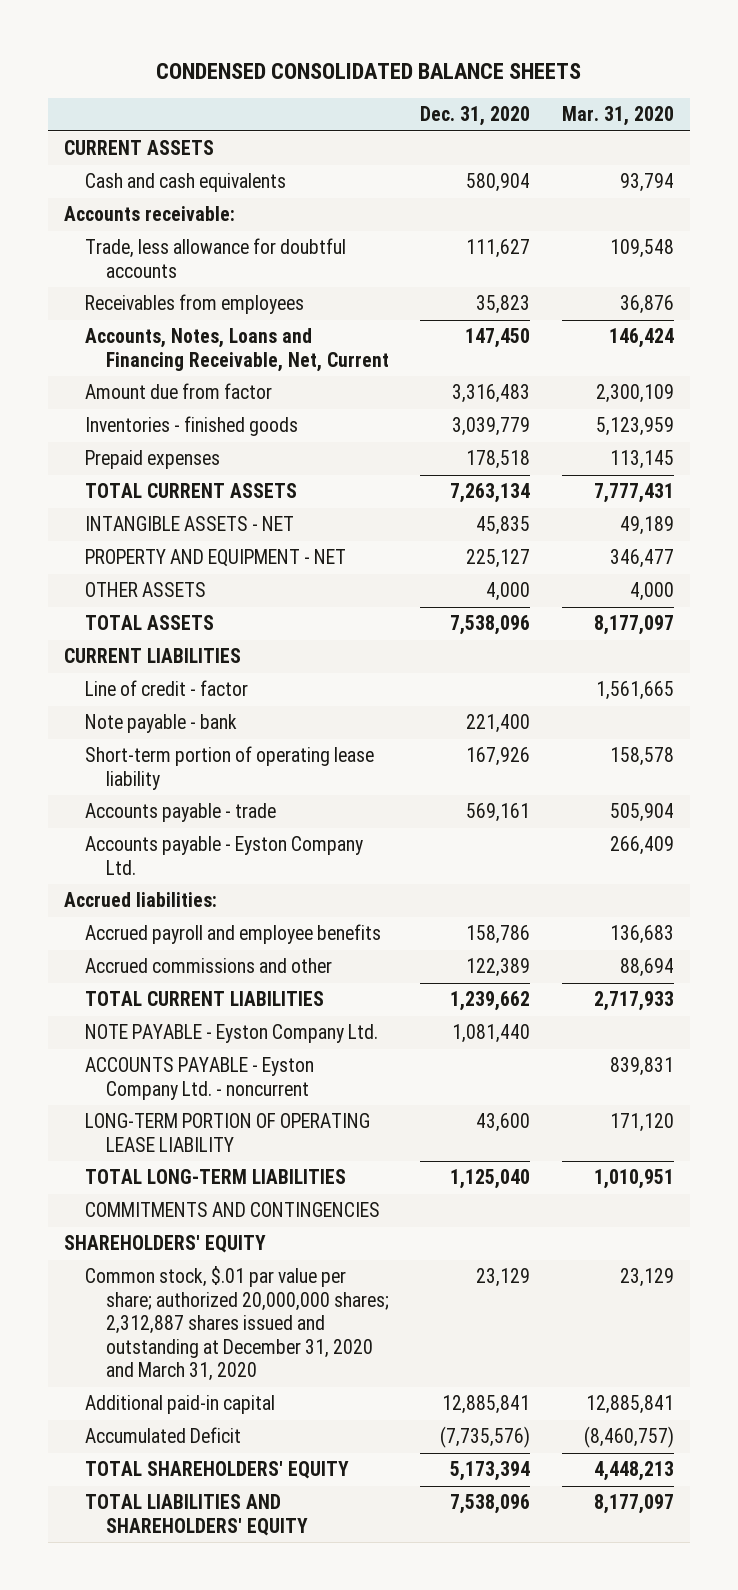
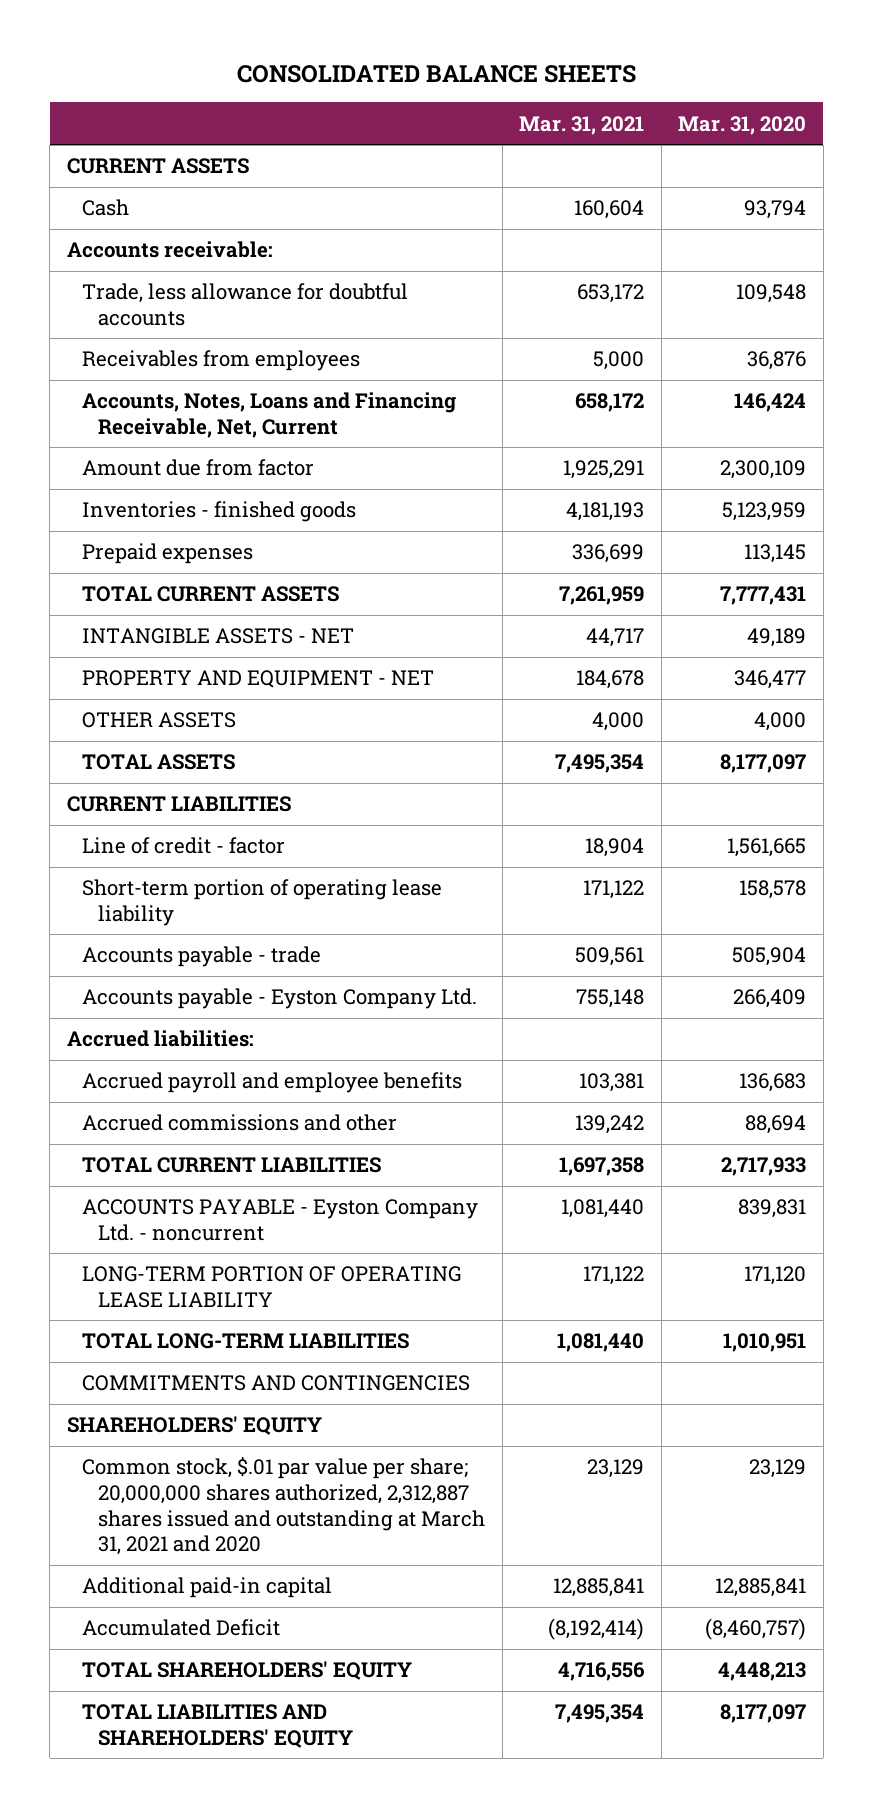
[156,62,582,79] CONDENSED CONSOLIDATED BALANCE SHEETS -> [236,64,636,83] CONSOLIDATED BALANCE SHEETS
[420,106,531,127] Dec. 31, 2020 -> none
none -> [519,115,645,135] Mar. 31, 2021
[84,173,286,193] Cash and cash equivalents -> [82,199,130,217] Cash
[84,714,237,734] Note payable - bank -> none
[84,1024,378,1044] NOTE PAYABLE - Eyston Company Ltd. -> none
[84,1266,389,1382] Common stock, $.01 par value per share; authorized 20,000,000 shares; 2,312,887 shares issued and outstanding at December 31, 2020 and March 31, 2020 -> [82,1457,486,1556] Common stock, $.01 par value per share; 20,000,000 shares authorized, 2,312,887 shares issued and outstanding at March 31, 2021 and 2020

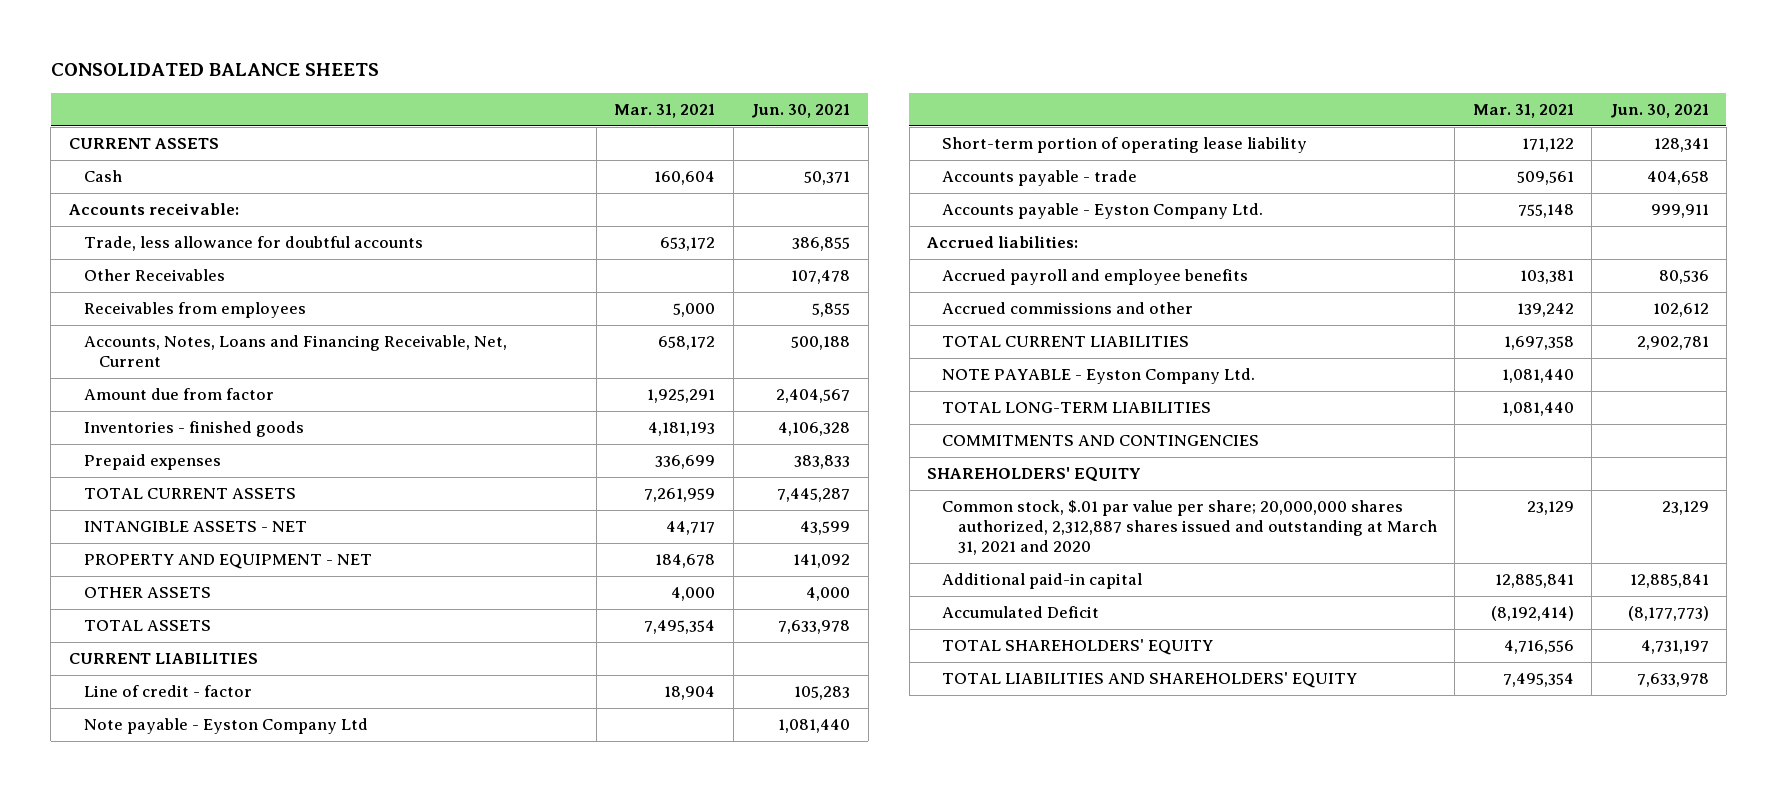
[678,115,807,135] Mar. 31, 2020 -> none
none -> [751,103,851,118] Jun. 30, 2021
none -> [84,269,226,282] Other Receivables
none -> [84,718,369,735] Note payable - Eyston Company Ltd
[82,1266,462,1308] LONG-TERM PORTION OF OPERATING LEASE LIABILITY -> none
[82,1199,479,1241] ACCOUNTS PAYABLE - Eyston Company Ltd. - noncurrent -> [942,368,1256,385] NOTE PAYABLE - Eyston Company Ltd.

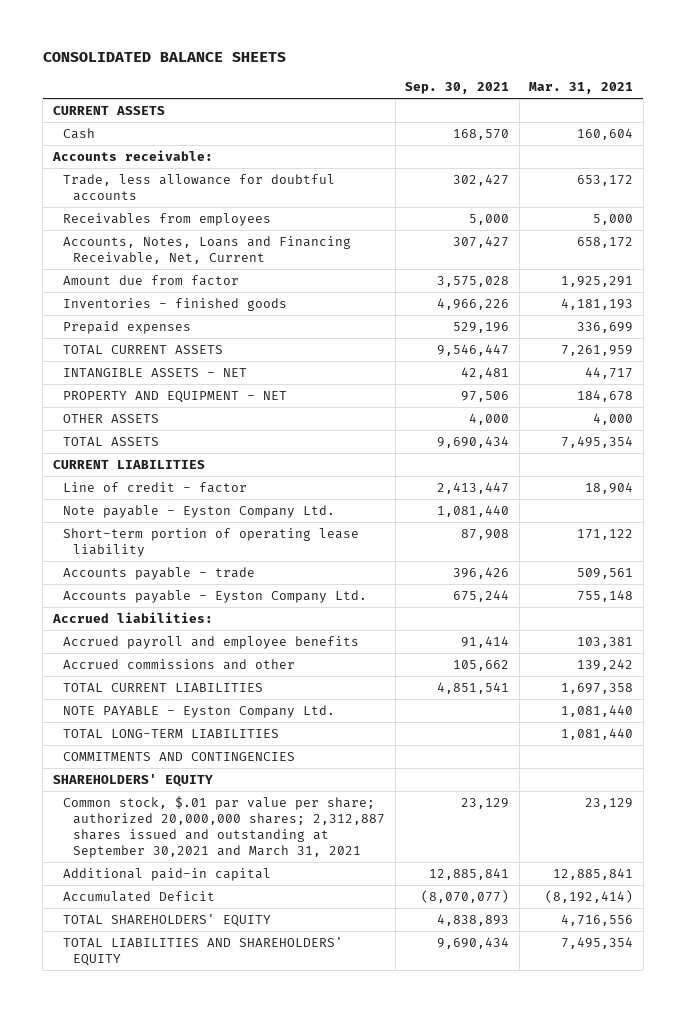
[751,103,851,118] Jun. 30, 2021 -> none
none -> [405,82,510,95] Sep. 30, 2021
[84,269,226,282] Other Receivables -> none
[84,718,369,735] Note payable - Eyston Company Ltd -> [63,505,336,519] Note payable - Eyston Company Ltd.
[942,500,1437,556] Common stock, $.01 par value per share; 20,000,000 shares authorized, 2,312,887 shares issued and outstanding at March 31, 2021 and 2020 -> [63,796,386,859] Common stock, $.01 par value per share; authorized 20,000,000 shares; 2,312,887 shares issued and outstanding at September 30,2021 and March 31, 2021

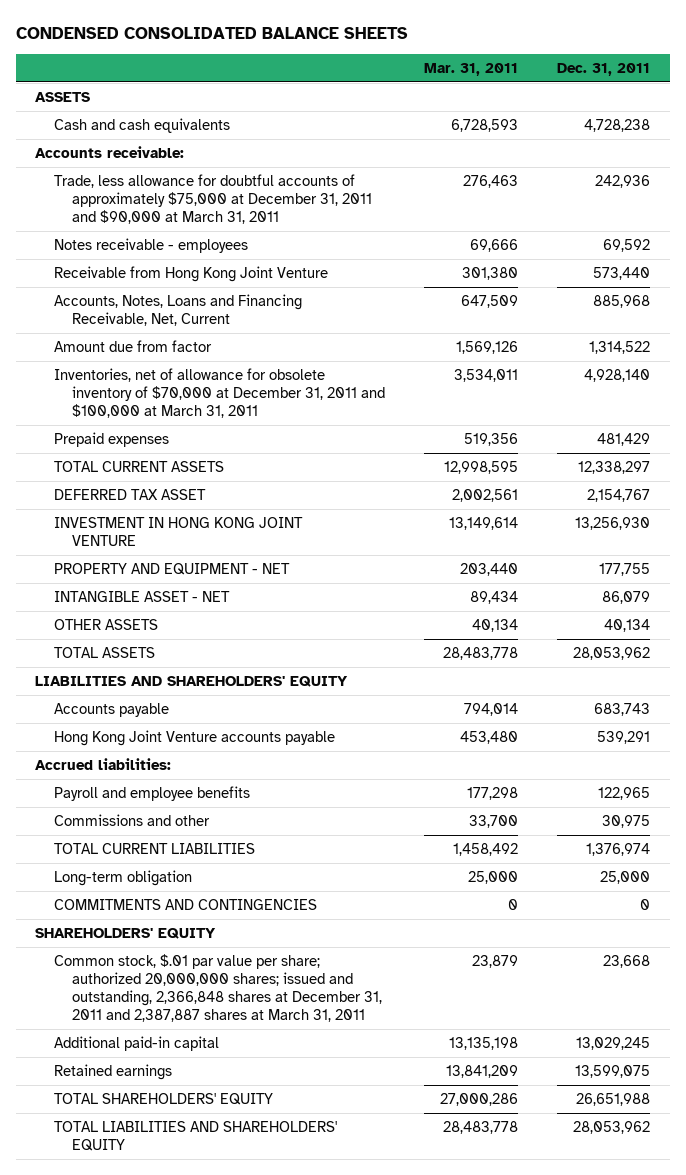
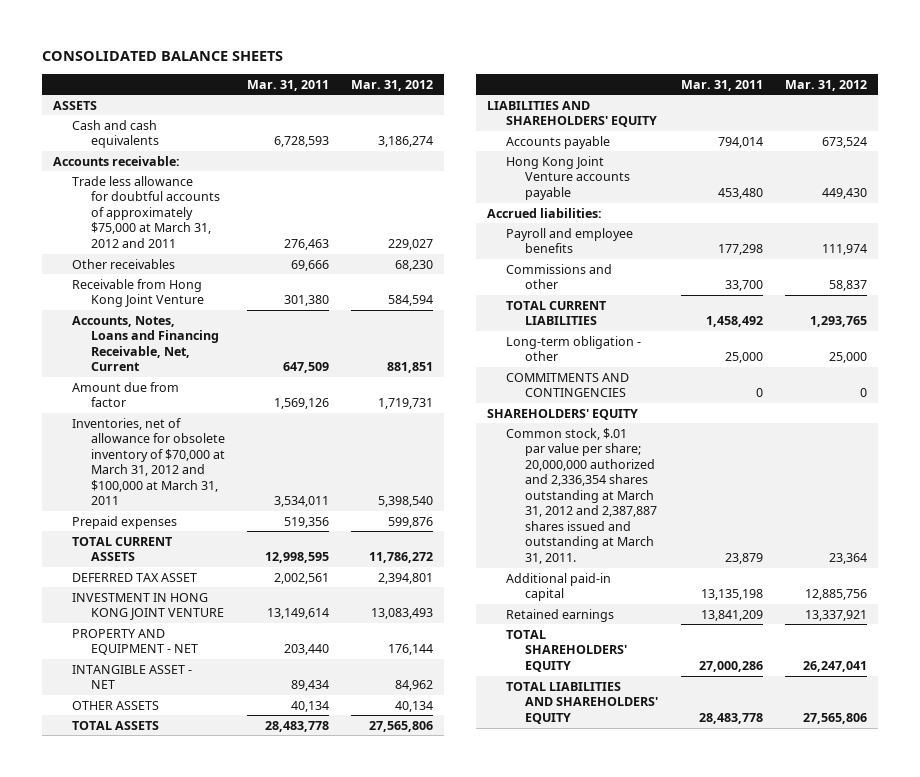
[15,26,408,39] CONDENSED CONSOLIDATED BALANCE SHEETS -> [41,51,283,62] CONSOLIDATED BALANCE SHEETS
[557,62,651,76] Dec. 31, 2011 -> none
none -> [350,79,433,91] Mar. 31, 2012
[53,174,373,225] Trade, less allowance for doubtful accounts of approximately $75,000 at December 31, 2011 and $90,000 at March 31, 2011 -> [71,175,220,248] Trade less allowance for doubtful accounts of approximately $75,000 at March 31, 2012 and 2011
[53,238,248,254] Notes receivable - employees -> [71,258,175,269] Other receivables
[53,368,386,419] Inventories, net of allowance for obsolete inventory of $70,000 at December 31, 2011 and $100,000 at March 31, 2011 -> [71,417,225,506] Inventories, net of allowance for obsolete inventory of $70,000 at March 31, 2012 and $100,000 at March 31, 2011
[53,870,192,887] Long-term obligation -> [505,335,641,362] Long-term obligation - other
[53,954,383,1023] Common stock, $.01 par value per share; authorized 20,000,000 shares; issued and outstanding, 2,366,848 shares at December 31, 2011 and 2,387,887 shares at March 31, 2011 -> [505,427,657,564] Common stock, $.01 par value per share; 20,000,000 authorized and 2,336,354 shares outstanding at March 31, 2012 and 2,387,887 shares issued and outstanding at March 31, 2011.

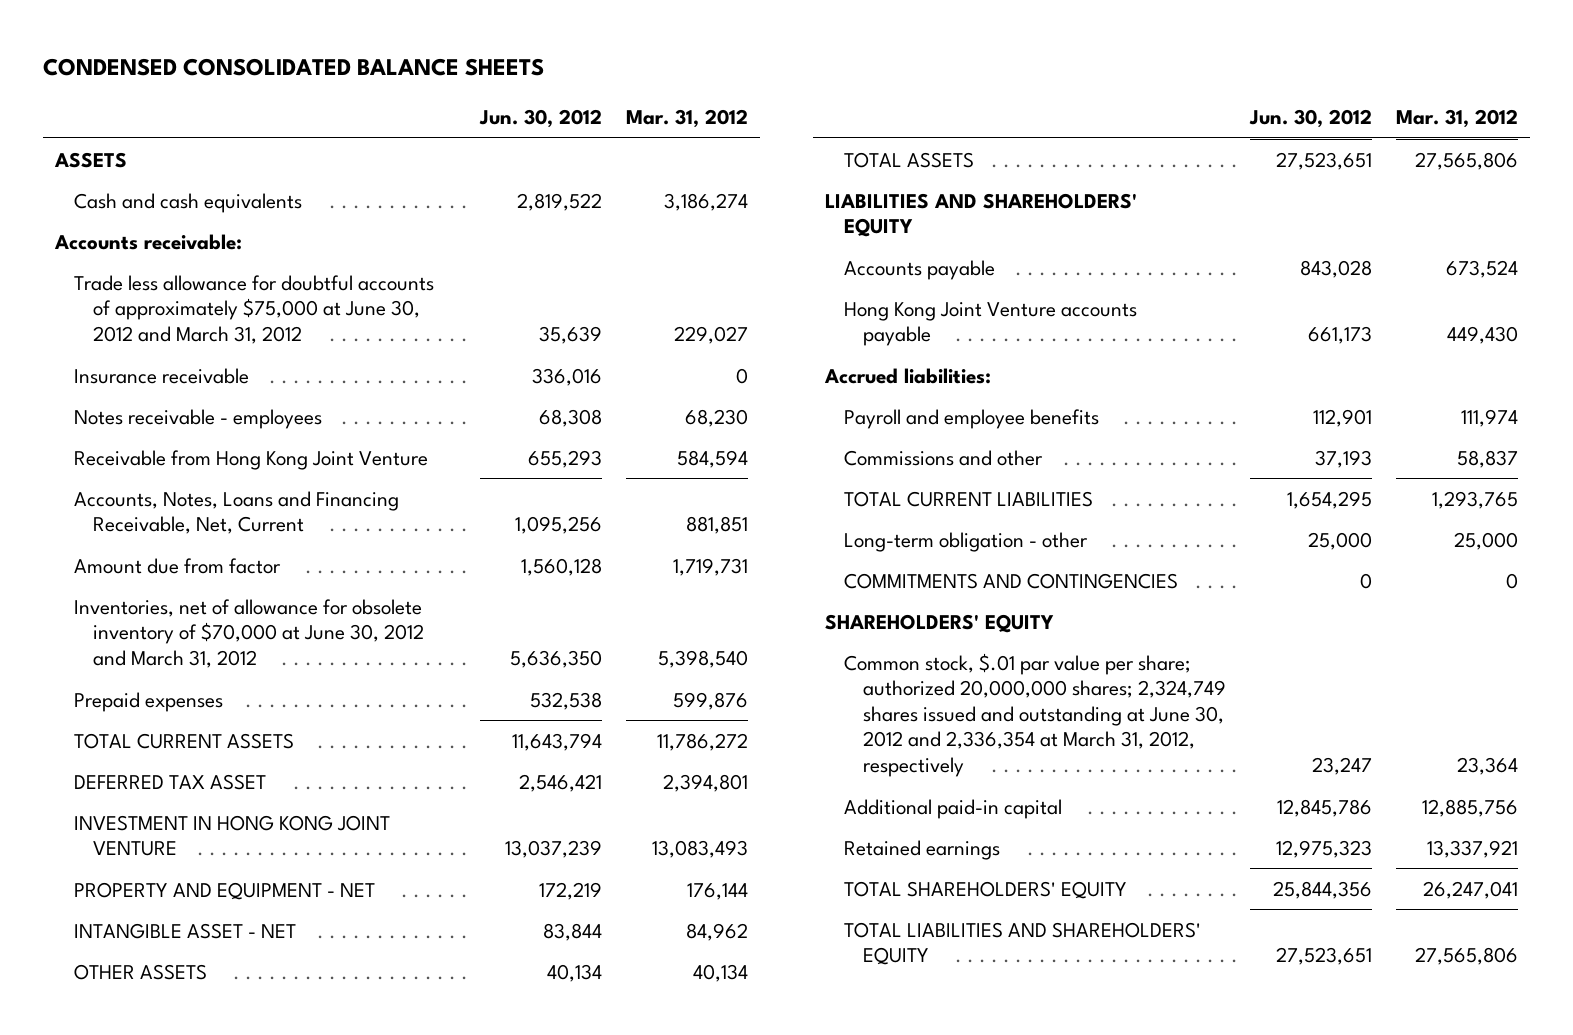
[41,51,283,62] CONSOLIDATED BALANCE SHEETS -> [42,58,544,77] CONDENSED CONSOLIDATED BALANCE SHEETS
[246,79,329,91] Mar. 31, 2011 -> none
none -> [479,109,603,129] Jun. 30, 2012
[71,175,220,248] Trade less allowance for doubtful accounts of approximately $75,000 at March 31, 2012 and 2011 -> [73,274,434,344] Trade less allowance for doubtful accounts of approximately $75,000 at June 30, 2012 and March 31, 2012
none -> [73,367,249,384] Insurance receivable
[71,258,175,269] Other receivables -> [73,408,322,429] Notes receivable - employees
[71,417,225,506] Inventories, net of allowance for obsolete inventory of $70,000 at March 31, 2012 and $100,000 at March 31, 2011 -> [73,598,424,668] Inventories, net of allowance for obsolete inventory of $70,000 at June 30, 2012 and March 31, 2012
[505,427,657,564] Common stock, $.01 par value per share; 20,000,000 authorized and 2,336,354 shares outstanding at March 31, 2012 and 2,387,887 shares issued and outstanding at March 31, 2011. -> [843,652,1226,777] Common stock, $.01 par value per share; authorized 20,000,000 shares; 2,324,749 shares issued and outstanding at June 30, 2012 and 2,336,354 at March 31, 2012, respectively

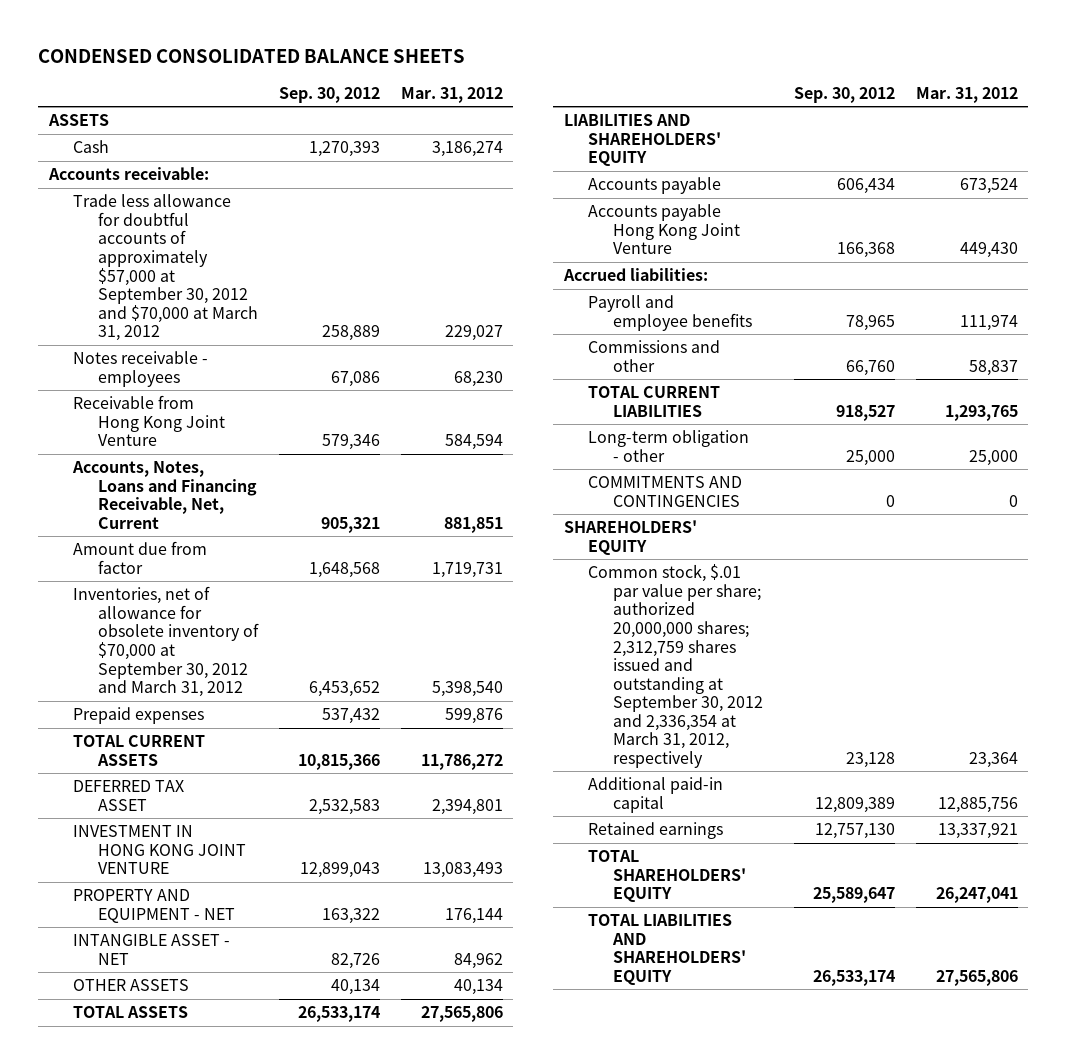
[479,109,603,129] Jun. 30, 2012 -> none
none -> [278,86,380,103] Sep. 30, 2012
[73,192,302,213] Cash and cash equivalents -> [73,140,110,154] Cash
[73,367,249,384] Insurance receivable -> none
[73,274,434,344] Trade less allowance for doubtful accounts of approximately $75,000 at June 30, 2012 and March 31, 2012 -> [73,194,258,342] Trade less allowance for doubtful accounts of approximately $57,000 at September 30, 2012 and $70,000 at March 31, 2012
[73,598,424,668] Inventories, net of allowance for obsolete inventory of $70,000 at June 30, 2012 and March 31, 2012 -> [73,586,259,698] Inventories, net of allowance for obsolete inventory of $70,000 at September 30, 2012 and March 31, 2012
[843,301,1137,347] Hong Kong Joint Venture accounts payable -> [588,204,740,255] Accounts payable Hong Kong Joint Venture
[843,652,1226,777] Common stock, $.01 par value per share; authorized 20,000,000 shares; 2,324,749 shares issued and outstanding at June 30, 2012 and 2,336,354 at March 31, 2012, respectively -> [588,564,763,768] Common stock, $.01 par value per share; authorized 20,000,000 shares; 2,312,759 shares issued and outstanding at September 30, 2012 and 2,336,354 at March 31, 2012, respectively

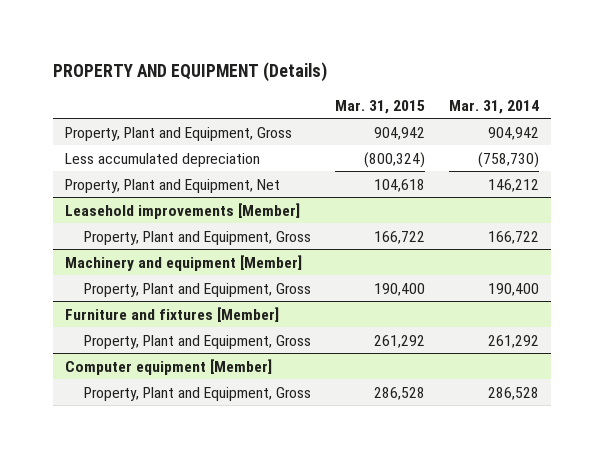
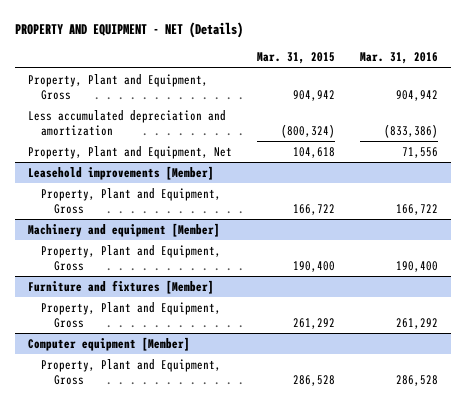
[52,61,327,82] PROPERTY AND EQUIPMENT (Details) -> [14,22,243,39] PROPERTY AND EQUIPMENT - NET (Details)
[448,99,539,114] Mar. 31, 2014 -> none
none -> [359,52,438,65] Mar. 31, 2016
[64,152,260,167] Less accumulated depreciation -> [27,109,226,136] Less accumulated depreciation and amortization

